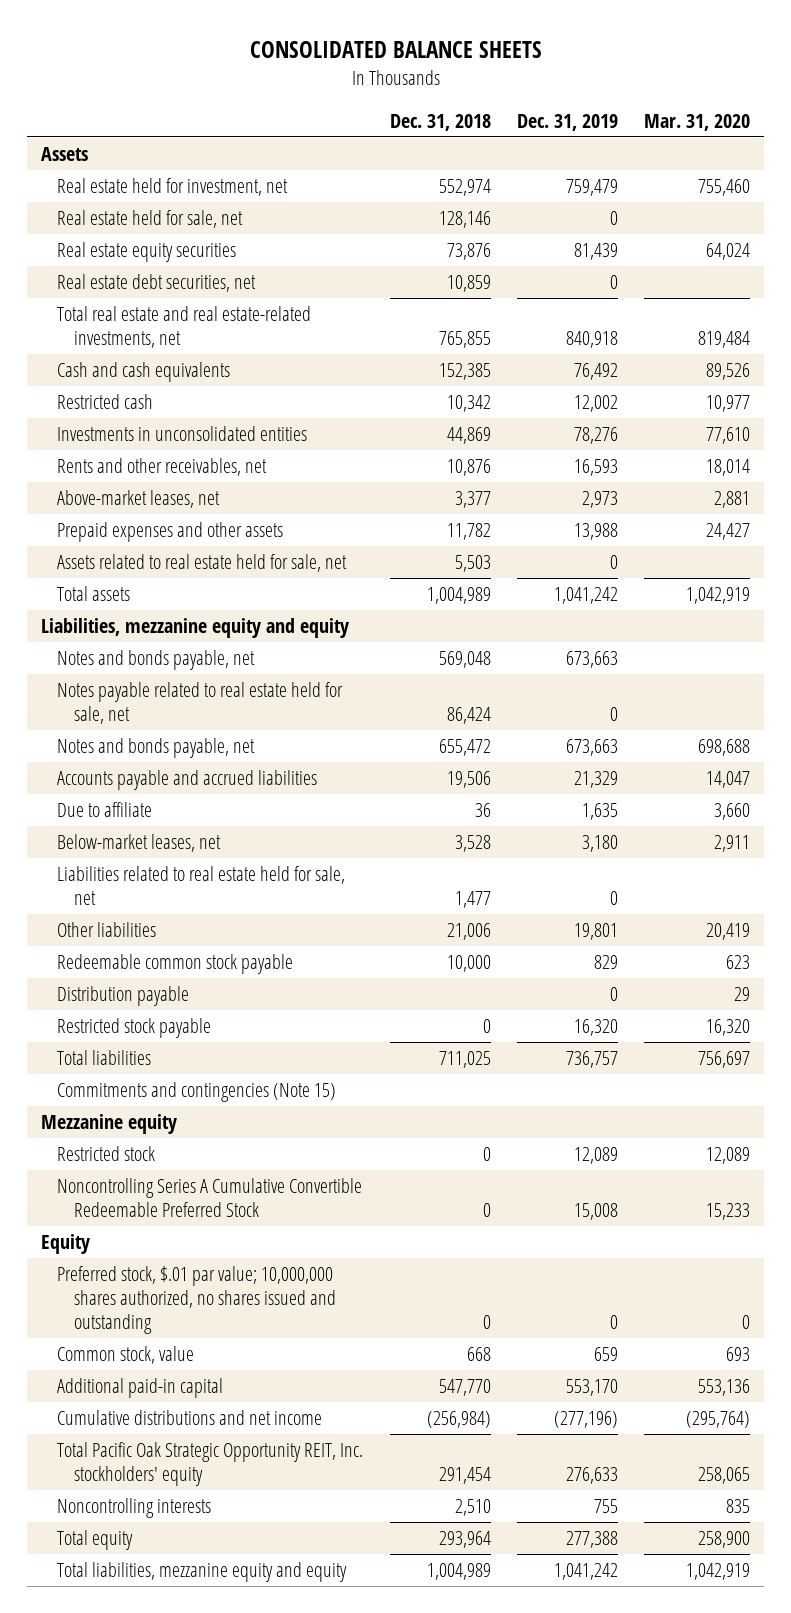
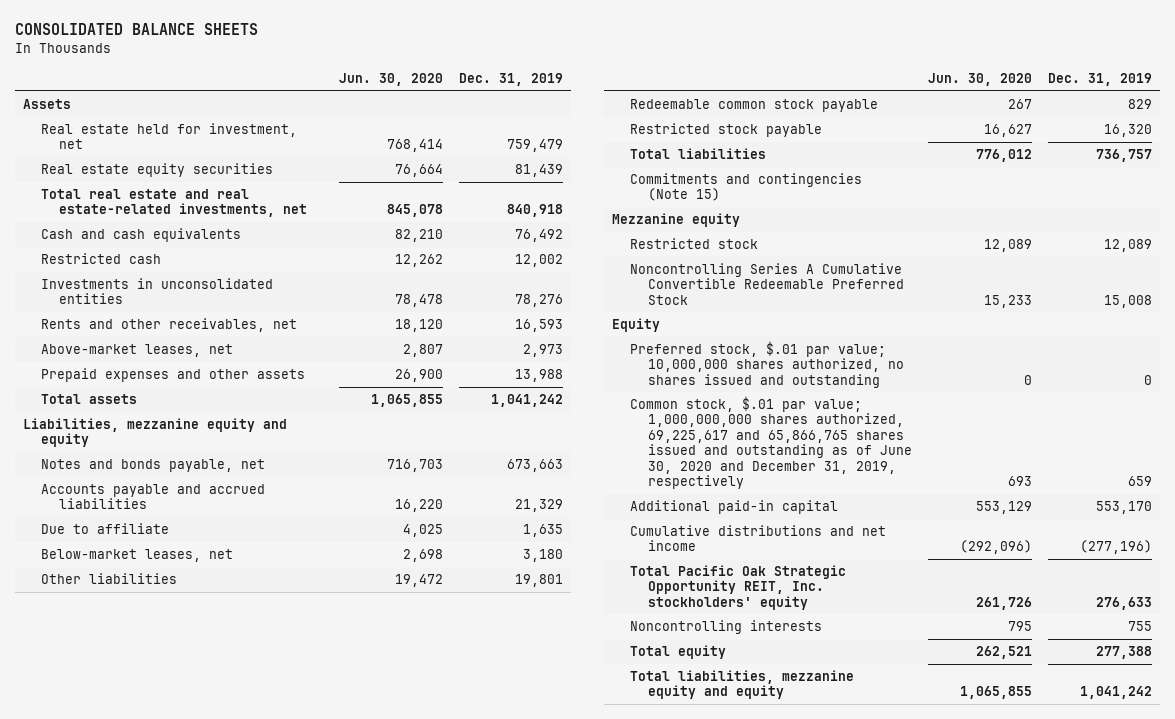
[389,113,491,131] Dec. 31, 2018 -> none
[644,113,751,131] Mar. 31, 2020 -> none
none -> [339,73,444,87] Jun. 30, 2020
[57,210,244,229] Real estate held for sale, net -> none
[57,274,257,293] Real estate debt securities, net -> none
[57,554,348,573] Assets related to real estate held for sale, net -> none
[57,682,344,725] Notes payable related to real estate held for sale, net -> none
[57,738,256,759] Notes and bonds payable, net -> none
[57,866,346,906] Liabilities related to real estate held for sale, net -> none
[57,986,190,1007] Distribution payable -> none
[57,1346,195,1365] Common stock, value -> [629,396,912,489] Common stock, $.01 par value; 1,000,000,000 shares authorized, 69,225,617 and 65,866,765 shares issued and outstanding as of June 30, 2020 and December 31, 2019, respectively

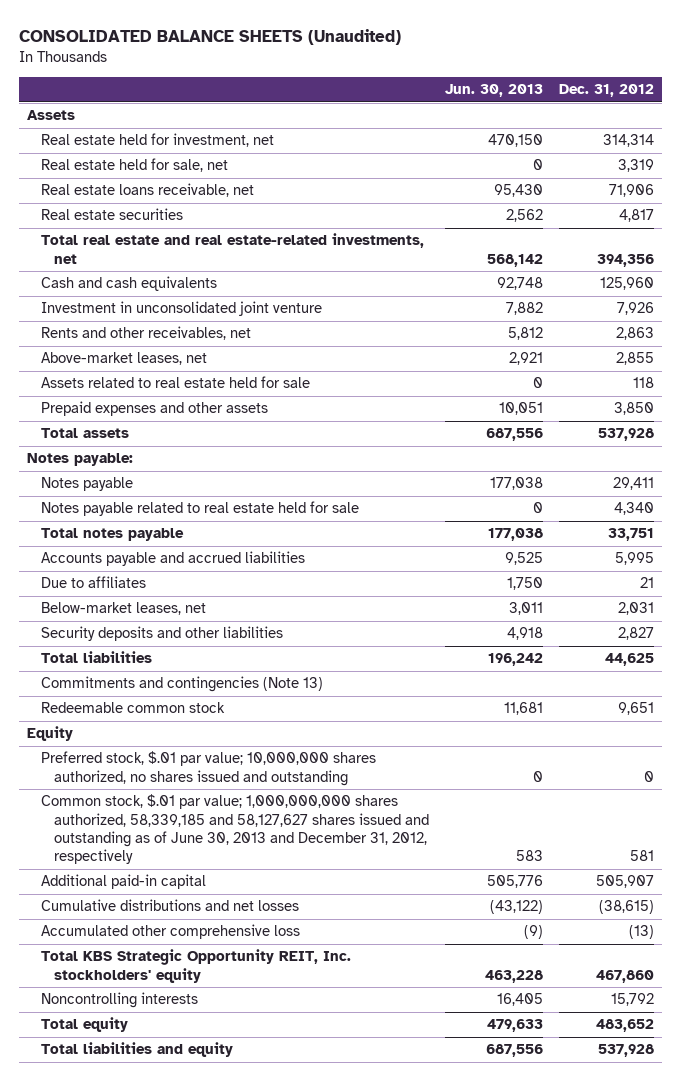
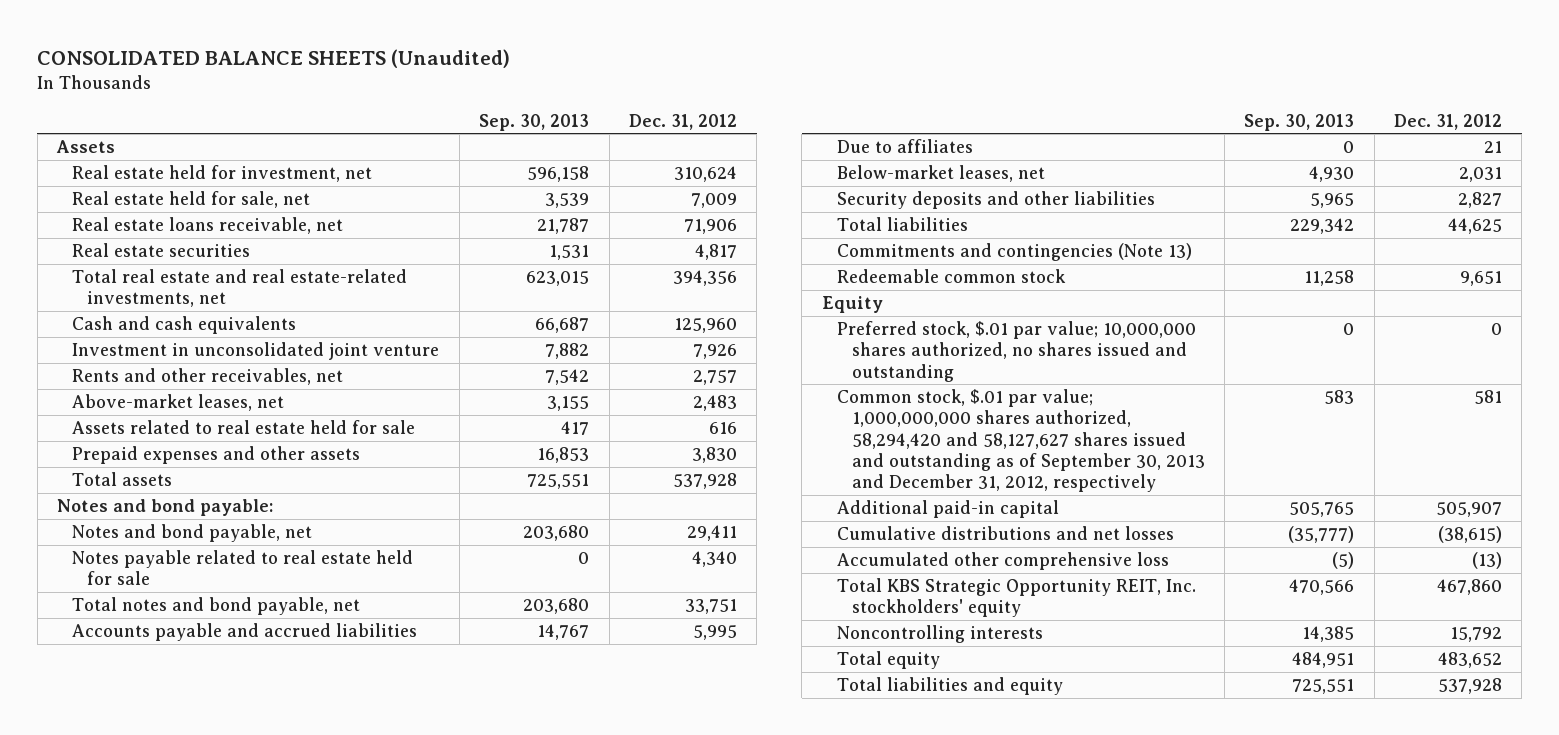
[445,84,544,98] Jun. 30, 2013 -> none
none -> [479,113,590,131] Sep. 30, 2013
[603,134,655,148] 314,314 -> [673,166,737,183] 310,624
[618,159,655,173] 3,319 -> [690,193,737,209] 7,009
[616,327,655,341] 2,863 -> [692,370,737,386] 2,757
[616,352,655,366] 2,855 -> [692,395,737,412] 2,483
[633,377,655,389] 118 -> [708,422,737,435] 616
[614,402,655,416] 3,850 -> [691,447,737,464] 3,830
[27,453,134,467] Notes payable: -> [56,499,273,517] Notes and bond payable:
[40,477,133,492] Notes payable -> [71,524,312,543] Notes and bond payable, net
[40,528,184,542] Total notes payable -> [71,597,360,616] Total notes and bond payable, net
[40,794,430,865] Common stock, $.01 par value; 1,000,000,000 shares authorized, 58,339,185 and 58,127,627 shares issued and outstanding as of June 30, 2013 and December 31, 2012, respectively -> [836,389,1205,492] Common stock, $.01 par value; 1,000,000,000 shares authorized, 58,294,420 and 58,127,627 shares issued and outstanding as of September 30, 2013 and December 31, 2012, respectively

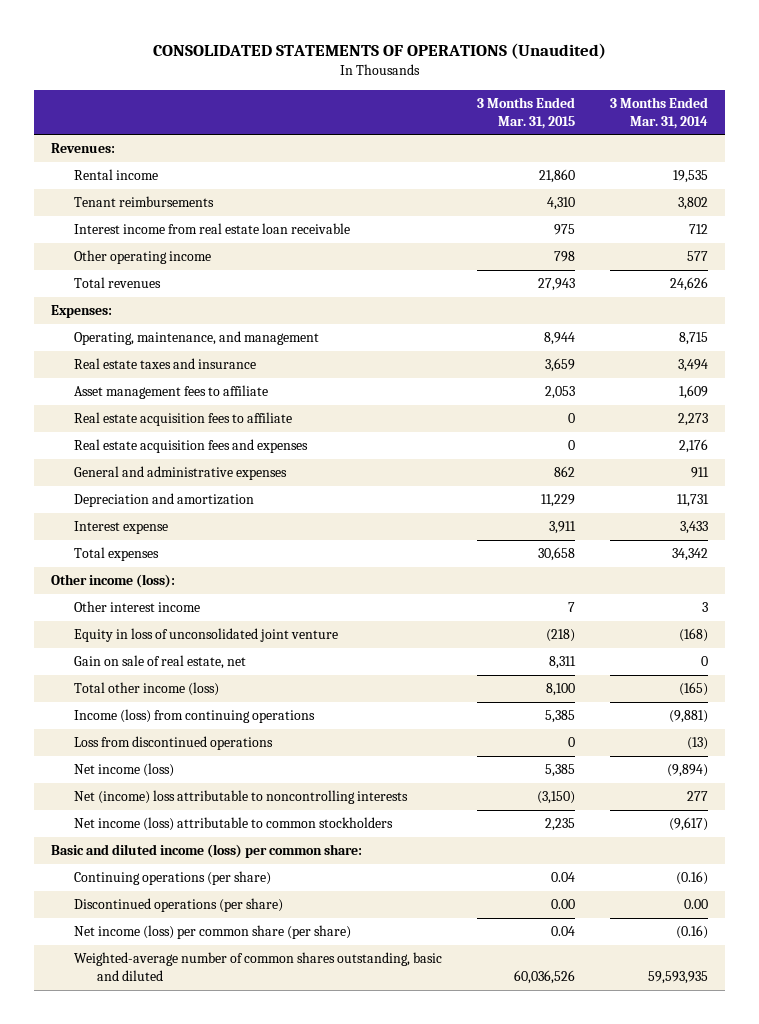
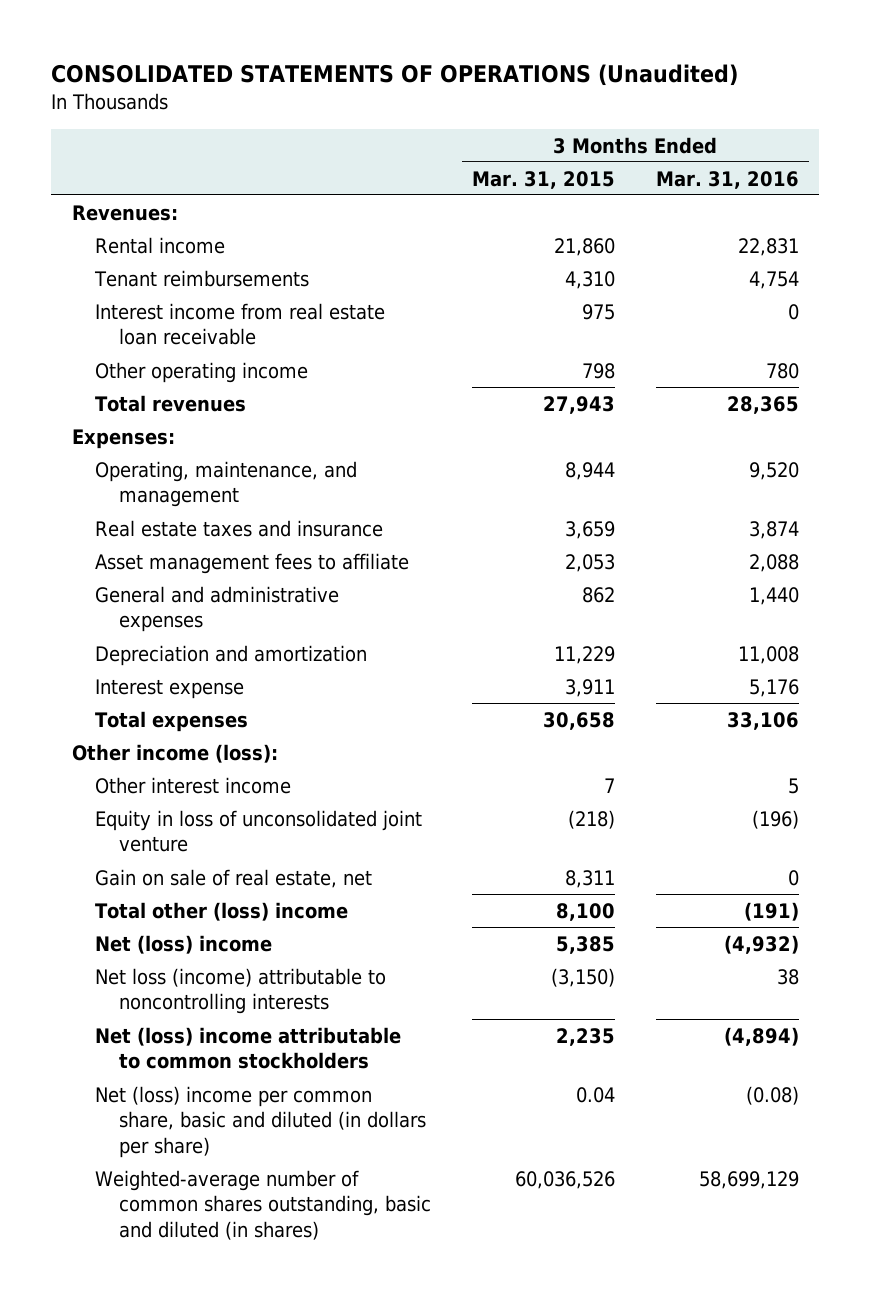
[609,96,708,129] 3 Months Ended Mar. 31, 2014 -> none
none -> [655,170,799,189] Mar. 31, 2016
[74,412,293,427] Real estate acquisition fees to affiliate -> none
[74,439,309,454] Real estate acquisition fees and expenses -> none
[74,709,316,724] Income (loss) from continuing operations -> none
[74,736,274,751] Loss from discontinued operations -> none
[51,844,363,859] Basic and diluted income (loss) per common share: -> none
[74,871,272,886] Continuing operations (per share) -> none
[74,898,284,913] Discontinued operations (per share) -> none
[74,682,220,697] Total other income (loss) -> [95,901,349,921] Total other (loss) income
[74,763,175,778] Net income (loss) -> [95,934,273,954] Net (loss) income
[74,790,409,805] Net (income) loss attributable to noncontrolling interests -> [95,967,387,1015] Net loss (income) attributable to noncontrolling interests
[74,817,394,832] Net income (loss) attributable to common stockholders -> [95,1026,402,1070] Net (loss) income attributable to common stockholders
[74,925,352,940] Net income (loss) per common share (per share) -> [95,1085,427,1159] Net (loss) income per common share, basic and diluted (in dollars per share)
[74,952,443,981] Weighted-average number of common shares outstanding, basic and diluted -> [95,1169,432,1241] Weighted-average number of common shares outstanding, basic and diluted (in shares)

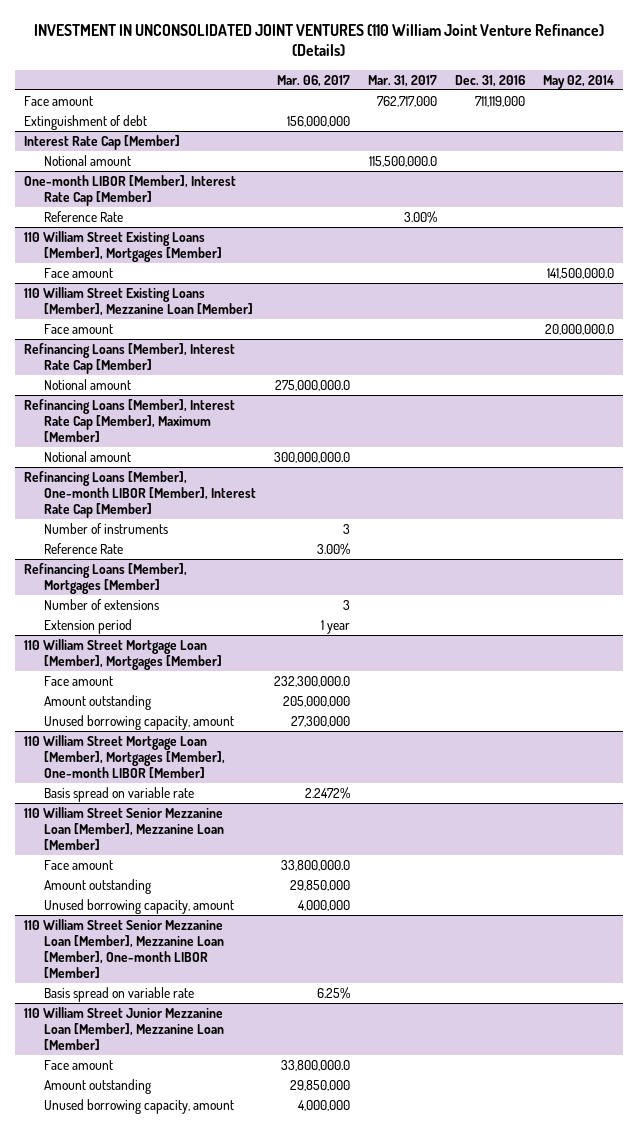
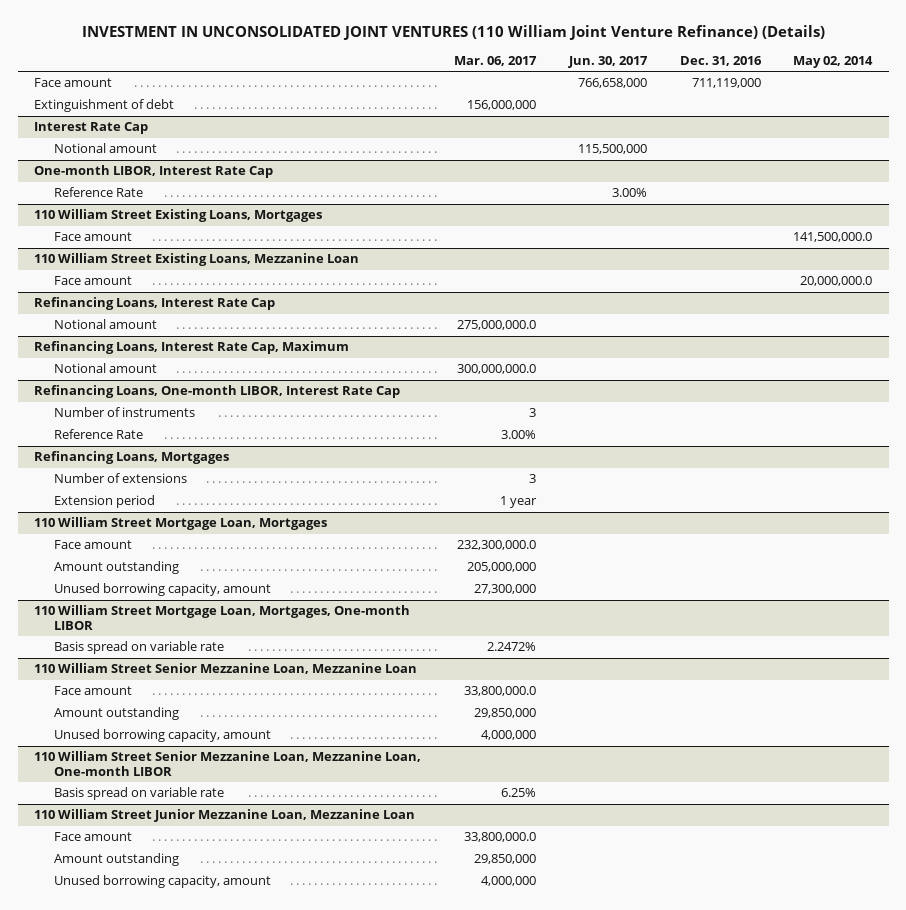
[368,74,438,87] Mar. 31, 2017 -> none
none -> [567,55,648,68] Jun. 30, 2017
[23,134,180,150] Interest Rate Cap [Member] -> [34,122,149,135] Interest Rate Cap
[23,174,236,206] One-month LIBOR [Member], Interest Rate Cap [Member] -> [34,165,274,179] One-month LIBOR, Interest Rate Cap
[23,230,223,262] 110 William Street Existing Loans [Member], Mortgages [Member] -> [34,209,323,223] 110 William Street Existing Loans, Mortgages
[23,286,254,316] 110 William Street Existing Loans [Member], Mezzanine Loan [Member] -> [34,253,360,267] 110 William Street Existing Loans, Mezzanine Loan
[23,342,235,374] Refinancing Loans [Member], Interest Rate Cap [Member] -> [34,297,276,311] Refinancing Loans, Interest Rate Cap
[23,398,235,443] Refinancing Loans [Member], Interest Rate Cap [Member], Maximum [Member] -> [34,341,350,355] Refinancing Loans, Interest Rate Cap, Maximum
[23,470,257,519] Refinancing Loans [Member], One-month LIBOR [Member], Interest Rate Cap [Member] -> [34,385,401,399] Refinancing Loans, One-month LIBOR, Interest Rate Cap
[23,562,187,594] Refinancing Loans [Member], Mortgages [Member] -> [34,451,230,465] Refinancing Loans, Mortgages
[23,638,223,670] 110 William Street Mortgage Loan [Member], Mortgages [Member] -> [34,517,328,531] 110 William Street Mortgage Loan, Mortgages
[23,734,226,779] 110 William Street Mortgage Loan [Member], Mortgages [Member], One-month LIBOR [Member] -> [34,605,411,630] 110 William Street Mortgage Loan, Mortgages, One-month LIBOR
[23,806,225,851] 110 William Street Senior Mezzanine Loan [Member], Mezzanine Loan [Member] -> [34,663,418,675] 110 William Street Senior Mezzanine Loan, Mezzanine Loan
[23,918,225,979] 110 William Street Senior Mezzanine Loan [Member], Mezzanine Loan [Member], One-month LIBOR [Member] -> [34,751,422,776] 110 William Street Senior Mezzanine Loan, Mezzanine Loan, One-month LIBOR
[23,1006,225,1051] 110 William Street Junior Mezzanine Loan [Member], Mezzanine Loan [Member] -> [34,809,416,823] 110 William Street Junior Mezzanine Loan, Mezzanine Loan

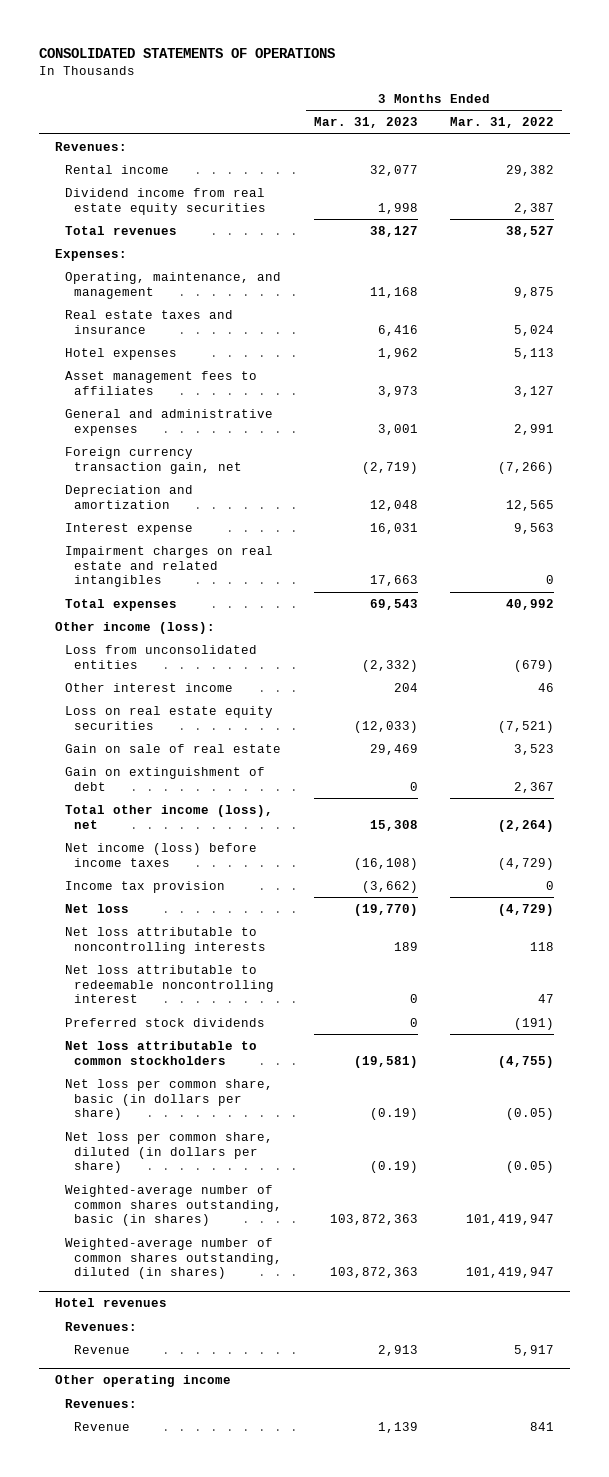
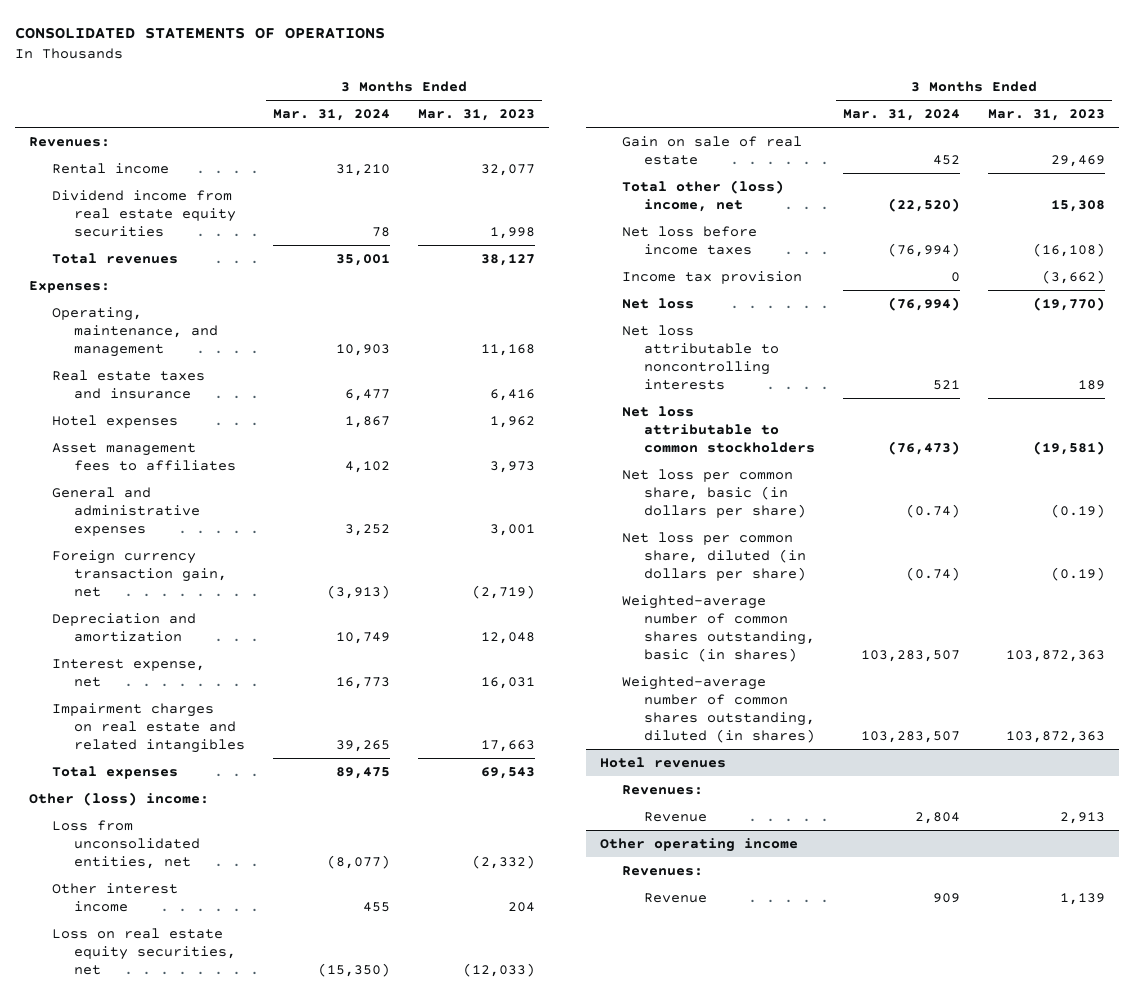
[449,117,554,129] Mar. 31, 2022 -> none
none -> [272,109,390,122] Mar. 31, 2024
[64,522,193,535] Interest expense -> [51,658,205,687] Interest expense, net
[54,621,215,634] Other income (loss): -> [29,791,210,806] Other (loss) income:
[64,644,257,669] Loss from unconsolidated entities -> [51,819,201,869] Loss from unconsolidated entities, net
[64,705,273,730] Loss on real estate equity securities -> [51,927,237,975] Loss on real estate equity securities, net
[64,766,265,791] Gain on extinguishment of debt -> none
[64,804,273,829] Total other income (loss), net -> [622,179,785,212] Total other (loss) income, net
[64,842,257,867] Net income (loss) before income taxes -> [622,225,758,255] Net loss before income taxes
[64,964,275,1004] Net loss attributable to redeemable noncontrolling interest -> none
[64,1017,265,1027] Preferred stock dividends -> none

